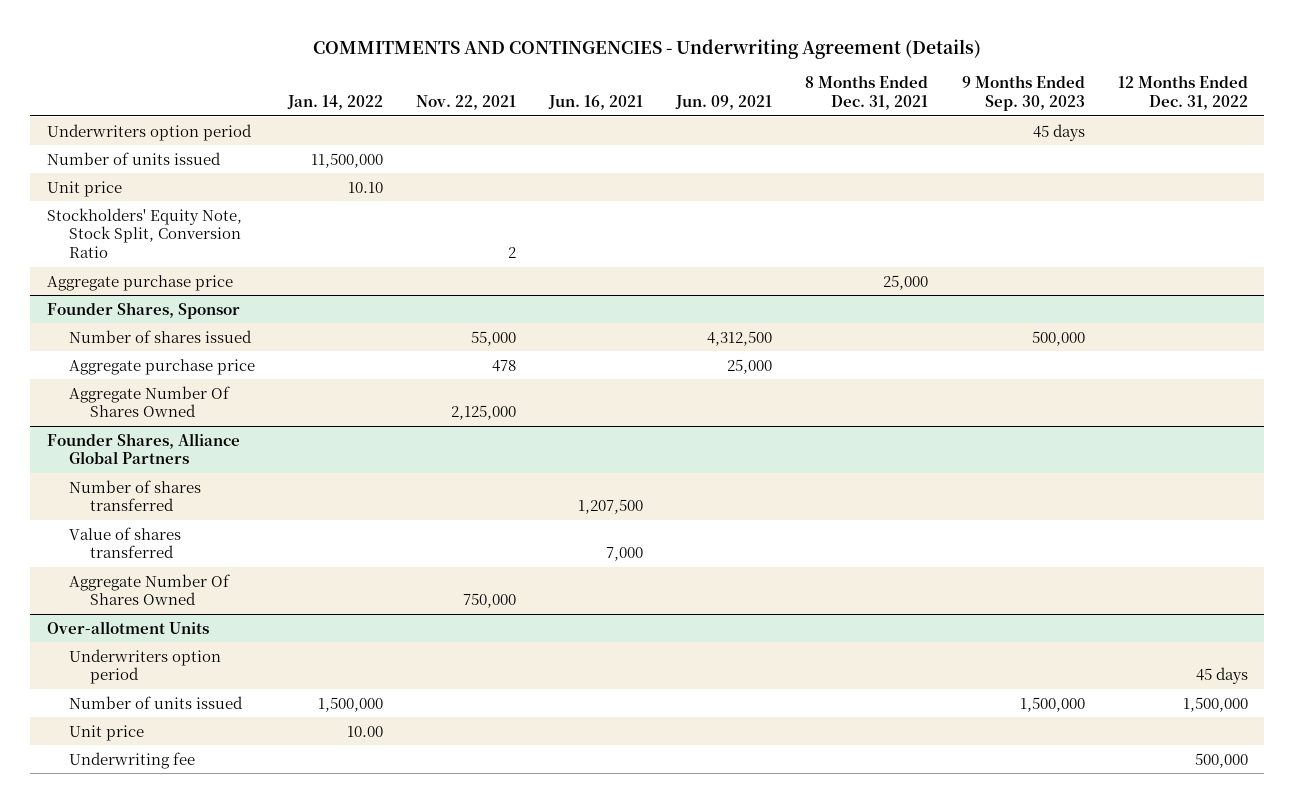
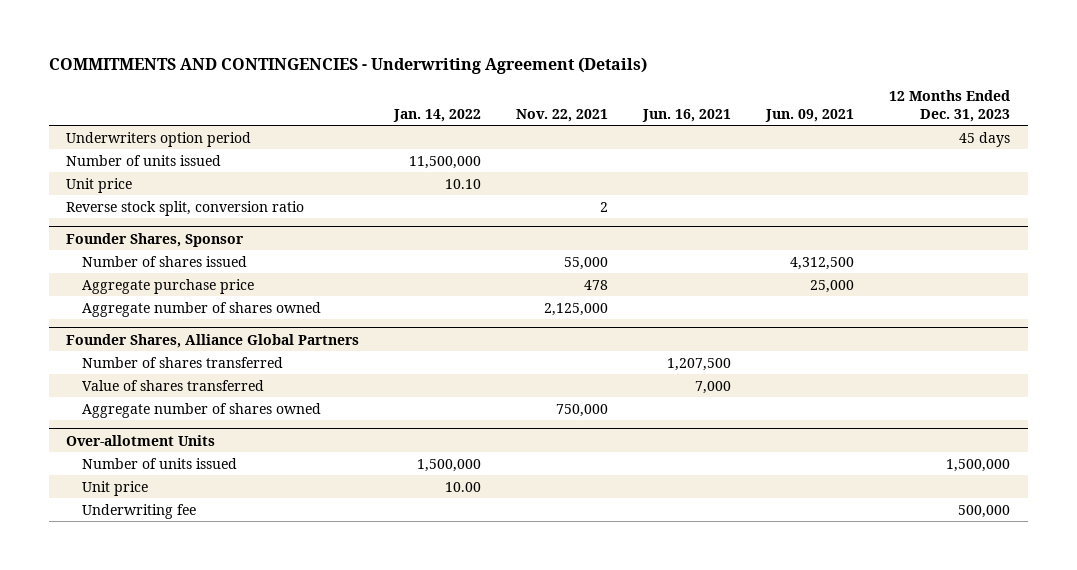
[805,75,929,111] 8 Months Ended Dec. 31, 2021 -> none
[961,75,1085,112] 9 Months Ended Sep. 30, 2023 -> none
[1117,75,1248,111] 12 Months Ended Dec. 31, 2022 -> none
none -> [889,89,1011,122] 12 Months Ended Dec. 31, 2023
[47,274,234,291] Aggregate purchase price -> none
[47,207,243,259] Stockholders' Equity Note, Stock Split, Conversion Ratio -> [66,200,305,216] Reverse stock split, conversion ratio
[68,385,230,418] Aggregate Number Of Shares Owned -> [81,301,321,317] Aggregate number of shares owned
[68,573,230,606] Aggregate Number Of Shares Owned -> [81,402,321,418] Aggregate number of shares owned
[68,648,221,685] Underwriters option period -> none

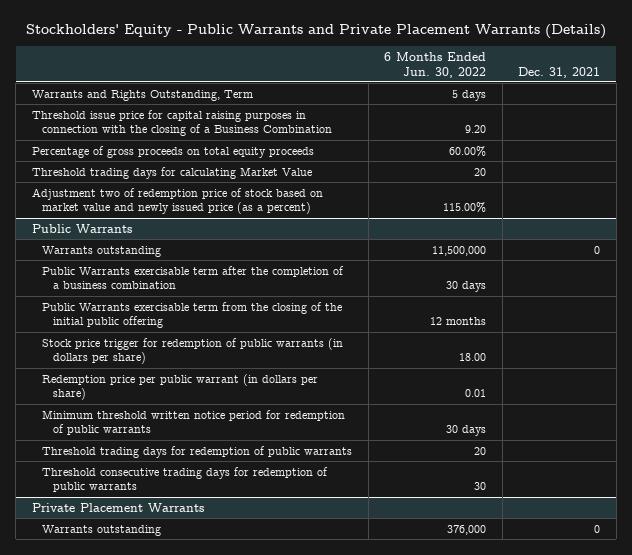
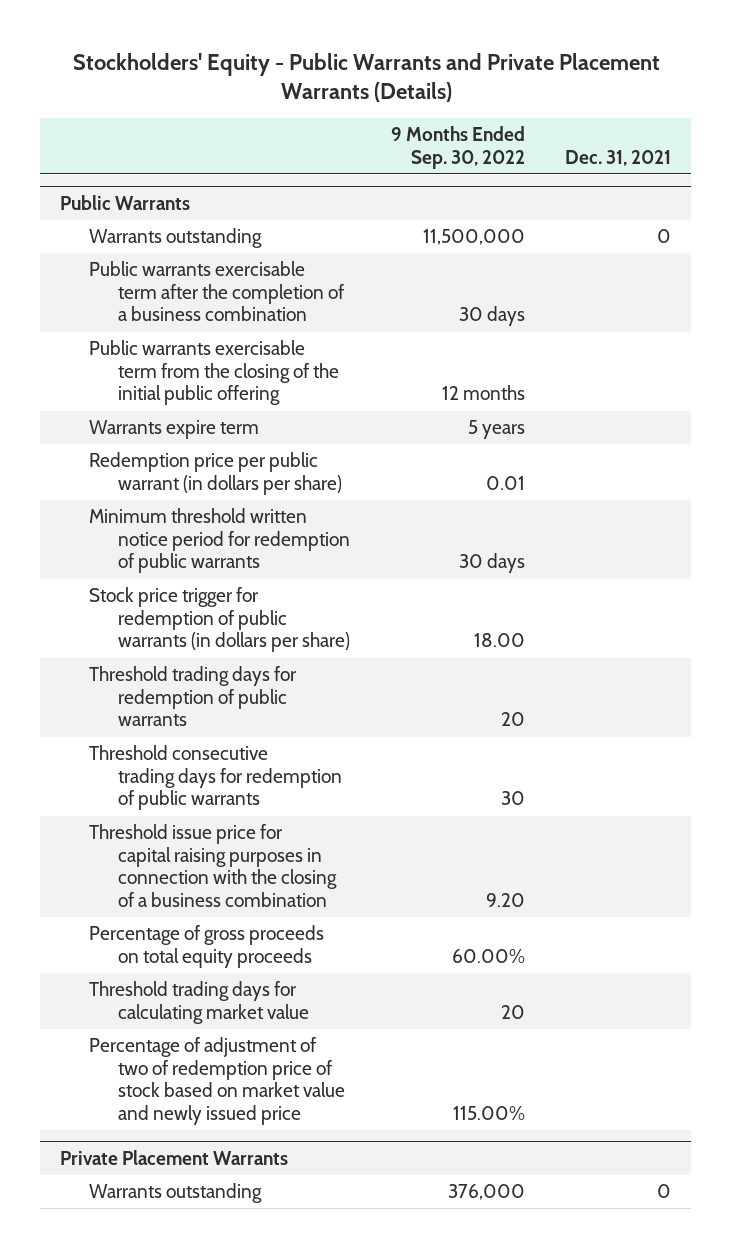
[384,52,487,78] 6 Months Ended Jun. 30, 2022 -> none
none -> [390,126,525,169] 9 Months Ended Sep. 30, 2022
[31,89,253,101] Warrants and Rights Outstanding, Term -> none
[31,109,333,137] Threshold issue price for capital raising purposes in connection with the closing of a Business Combination -> none
[31,145,314,158] Percentage of gross proceeds on total equity proceeds -> none
[31,166,312,179] Threshold trading days for calculating Market Value -> none
[31,187,323,215] Adjustment two of redemption price of stock based on market value and newly issued price (as a percent) -> none
[42,265,345,290] Public Warrants exercisable term after the completion of a business combination -> [89,261,346,322] Public warrants exercisable term after the completion of a business combination
[42,301,343,329] Public Warrants exercisable term from the closing of the initial public offering -> [89,340,340,406] Public warrants exercisable term from the closing of the initial public offering
none -> [89,420,260,440] Warrants expire term
[42,337,344,365] Stock price trigger for redemption of public warrants (in dollars per share) -> [89,587,351,653] Stock price trigger for redemption of public warrants (in dollars per share)
none -> [89,824,338,908] Threshold issue price for capital raising purposes in connection with the closing of a business combination
none -> [89,925,325,968] Percentage of gross proceeds on total equity proceeds
none -> [89,981,310,1024] Threshold trading days for calculating market value
none -> [89,1037,346,1126] Percentage of adjustment of two of redemption price of stock based on market value and newly issued price

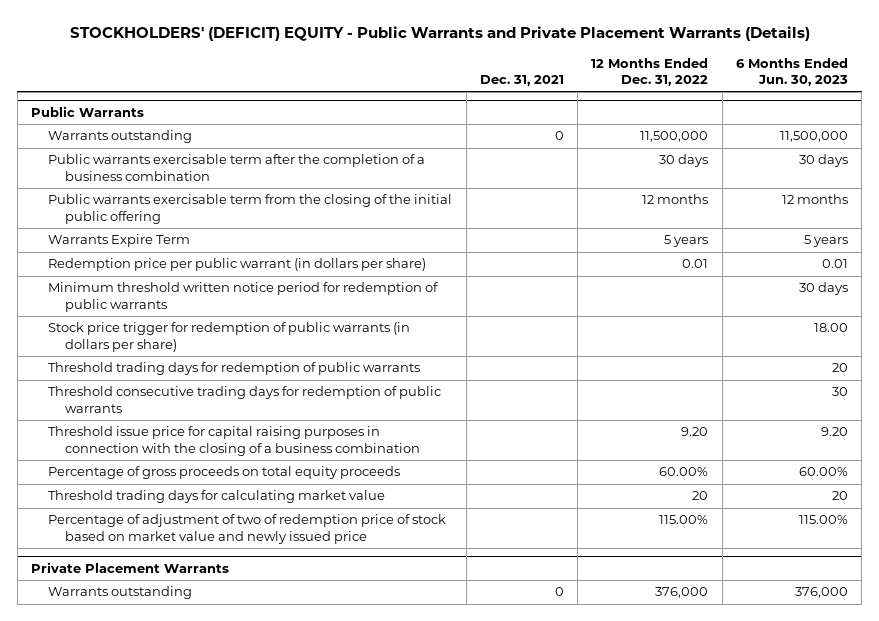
[72,52,660,102] Stockholders' Equity - Public Warrants and Private Placement Warrants (Details) -> [69,25,810,41] STOCKHOLDERS' (DEFICIT) EQUITY - Public Warrants and Private Placement Warrants (Details)
[390,126,525,169] 9 Months Ended Sep. 30, 2022 -> none
none -> [591,57,709,87] 12 Months Ended Dec. 31, 2022
none -> [736,57,849,87] 6 Months Ended Jun. 30, 2023
[89,420,260,440] Warrants expire term -> [48,234,191,248] Warrants Expire Term

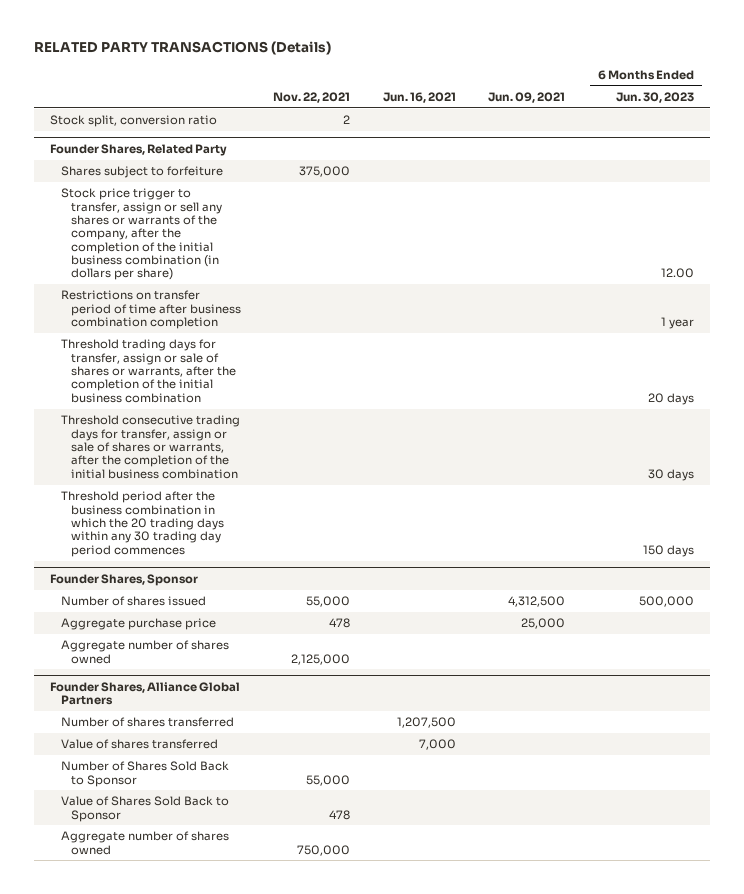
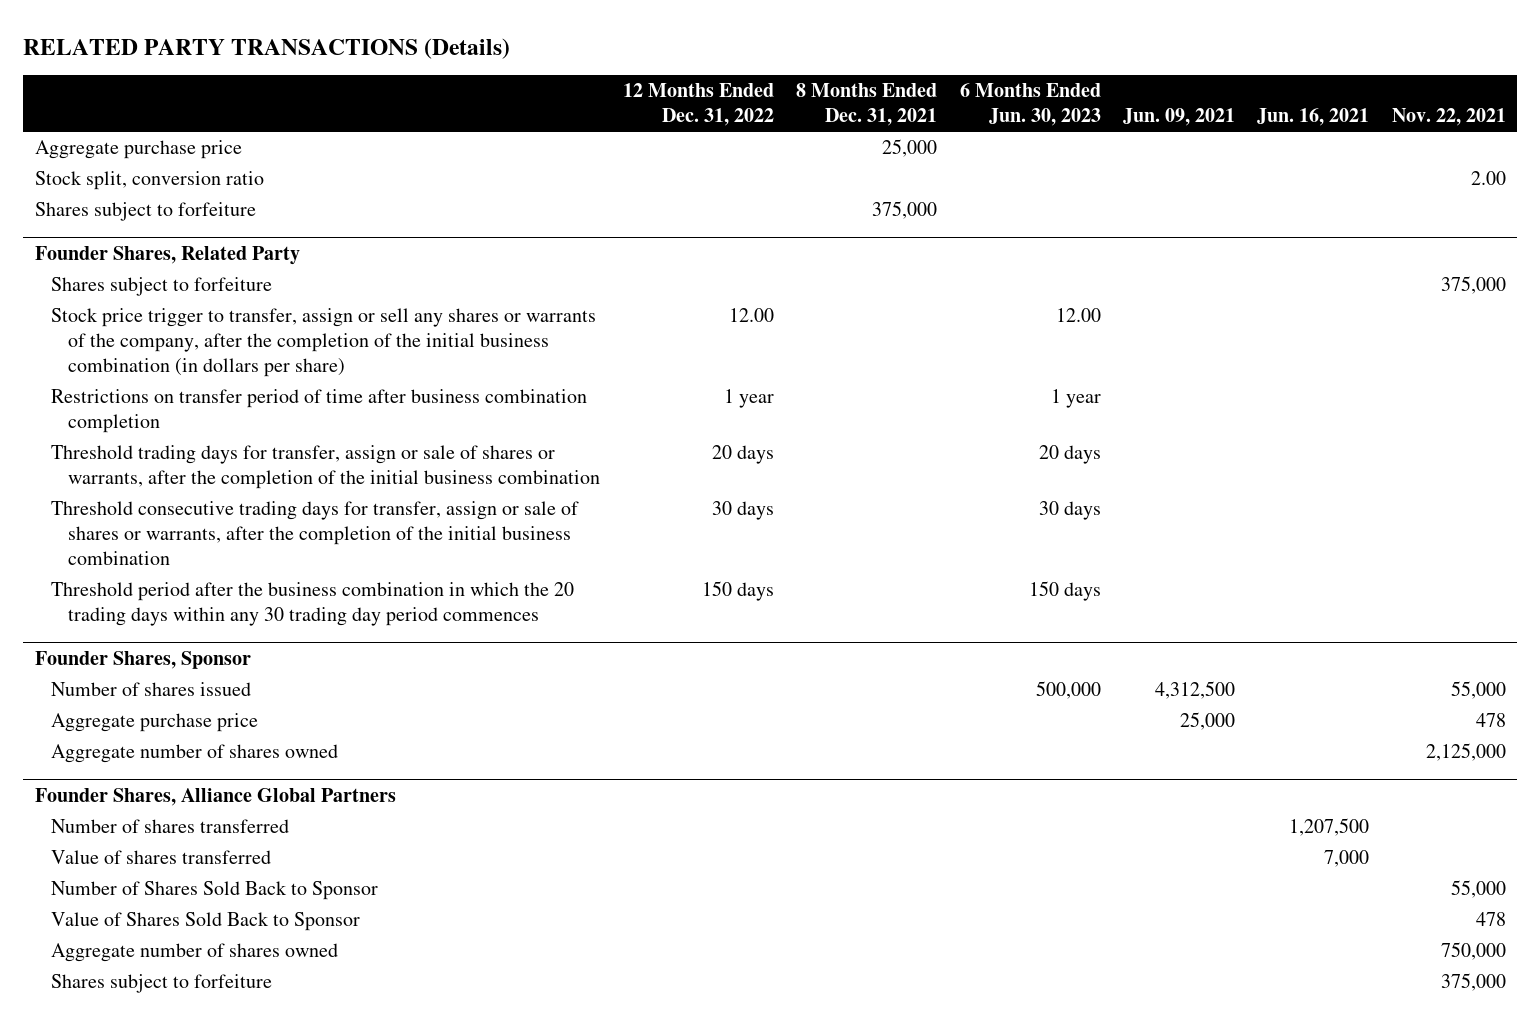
none -> [622,83,774,127] 12 Months Ended Dec. 31, 2022
none -> [796,83,938,127] 8 Months Ended Dec. 31, 2021
none -> [34,140,242,160] Aggregate purchase price
[343,115,351,125] 2 -> [1470,171,1506,186] 2.00
none -> [34,202,256,222] Shares subject to forfeiture
none -> [51,974,273,994] Shares subject to forfeiture

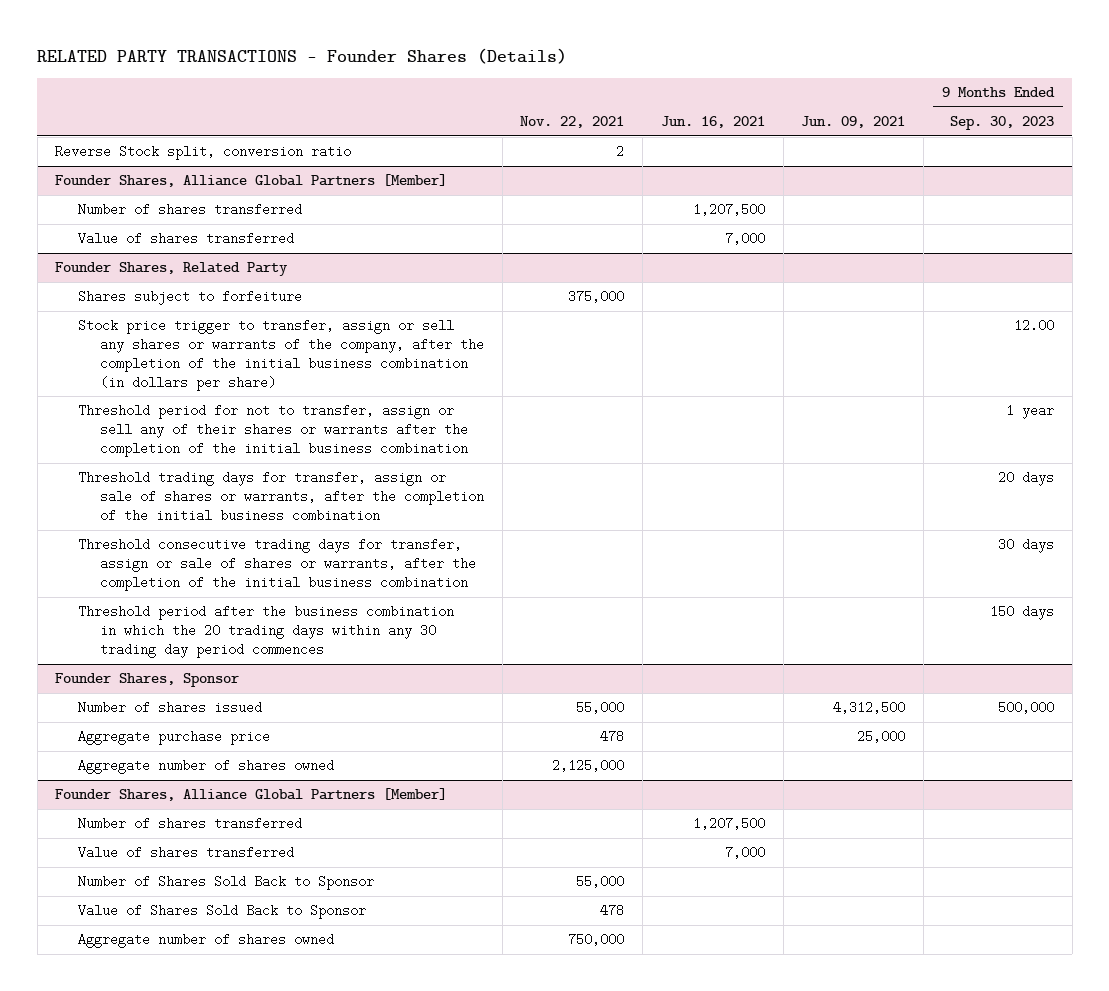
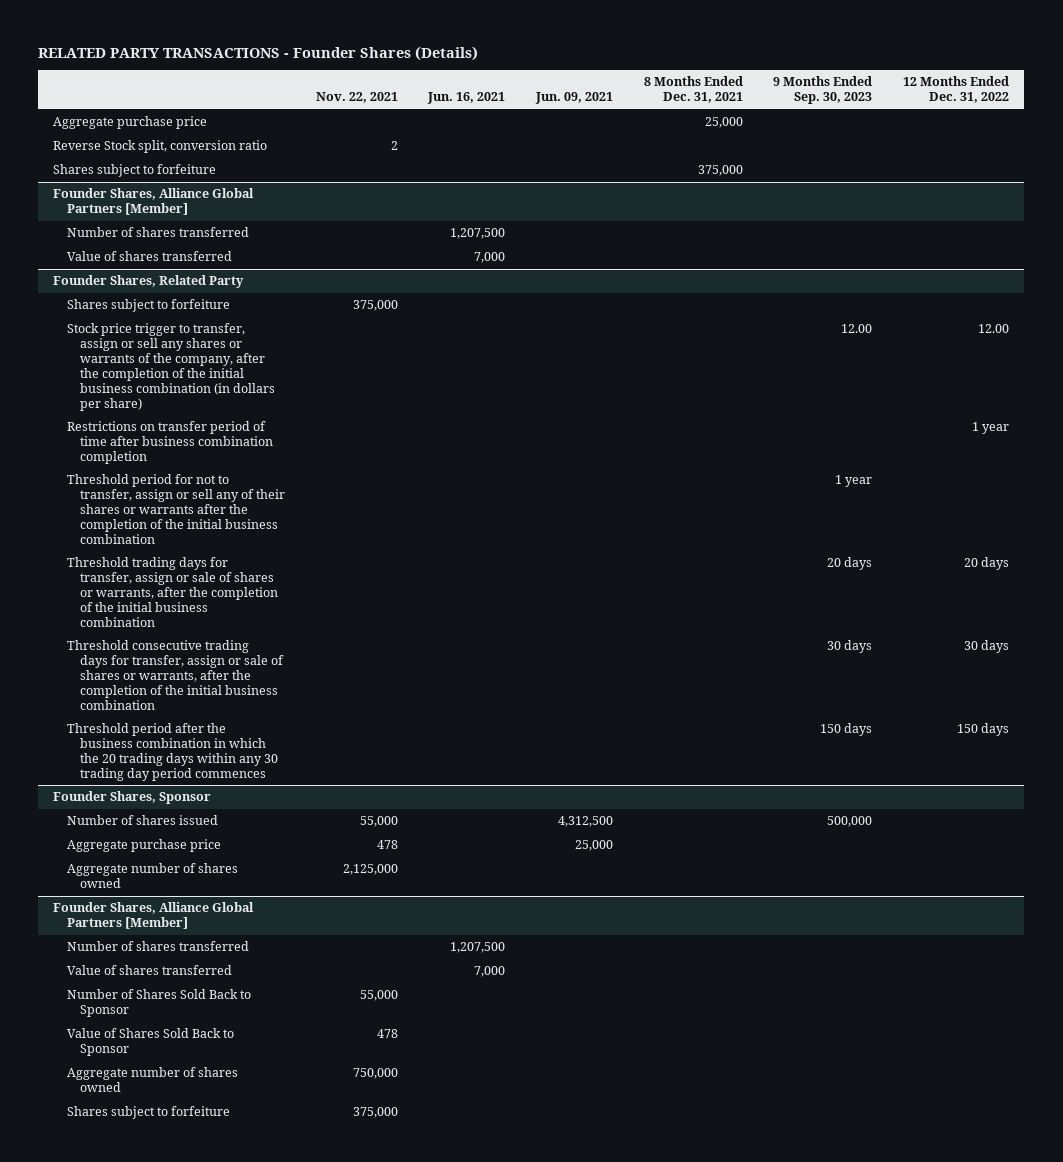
none -> [643,76,743,104] 8 Months Ended Dec. 31, 2021
none -> [903,76,1010,104] 12 Months Ended Dec. 31, 2022
none -> [53,116,208,130] Aggregate purchase price
none -> [53,164,217,178] Shares subject to forfeiture
none -> [66,421,274,465] Restrictions on transfer period of time after business combination completion
none -> [66,1106,230,1120] Shares subject to forfeiture

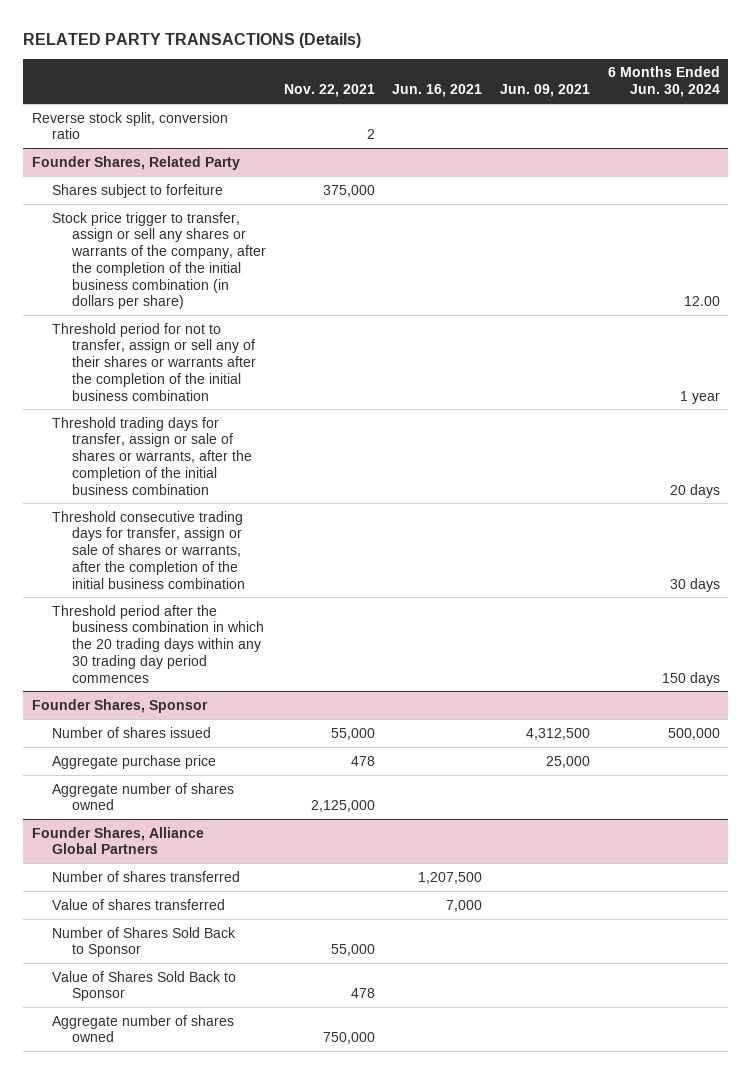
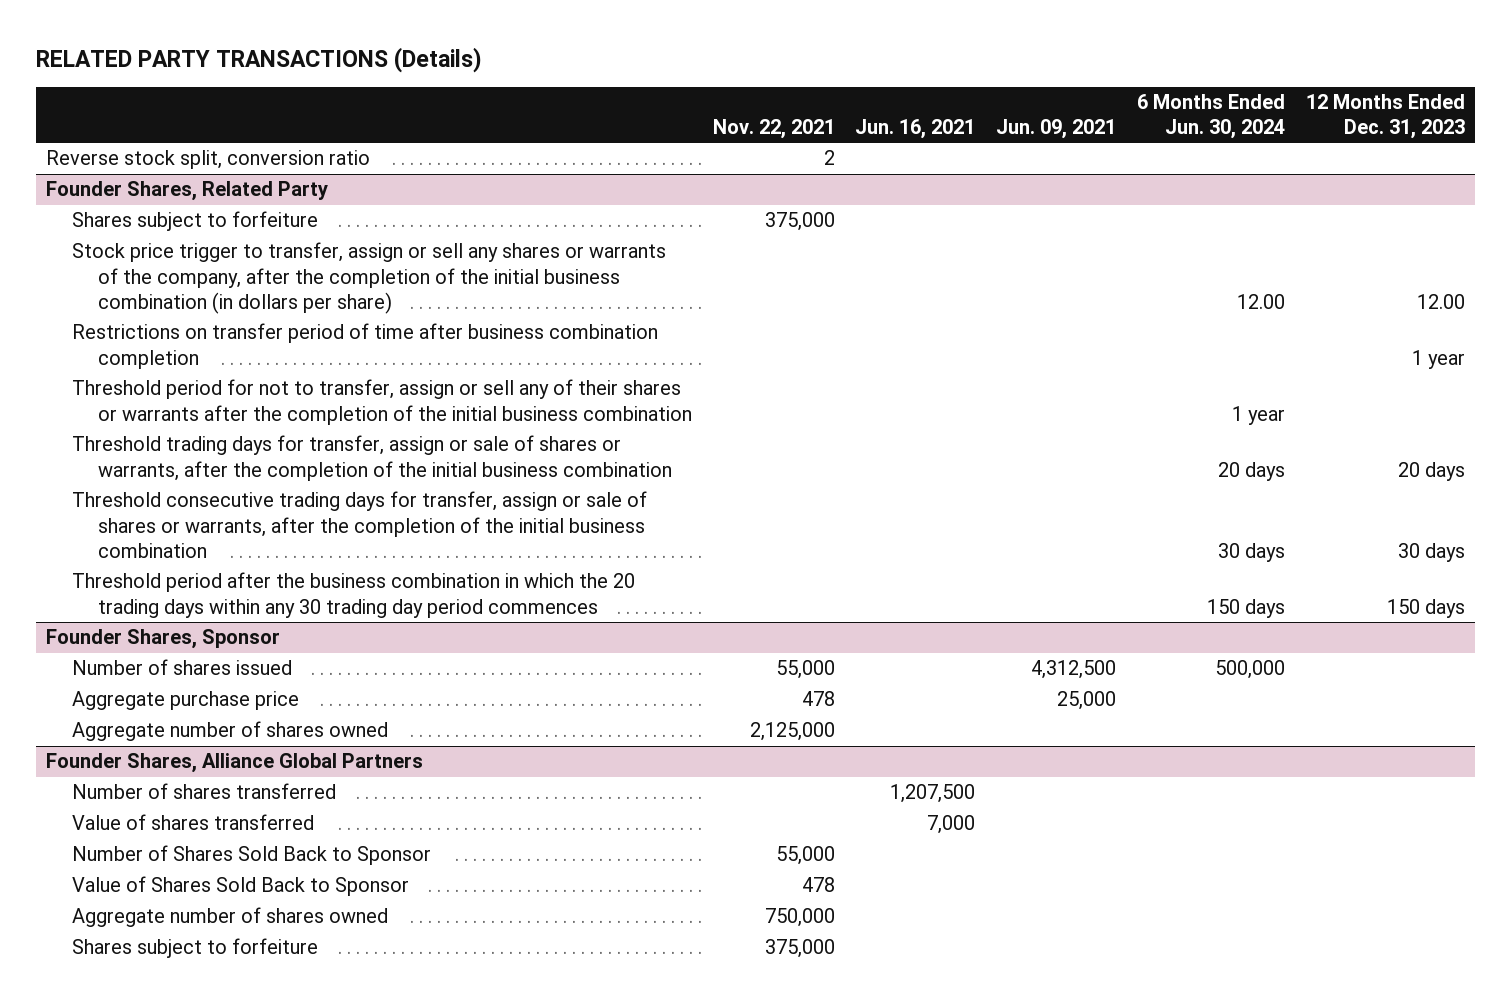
none -> [1305,93,1465,140] 12 Months Ended Dec. 31, 2023
none -> [72,323,659,369] Restrictions on transfer period of time after business combination completion
none -> [72,938,319,959] Shares subject to forfeiture

